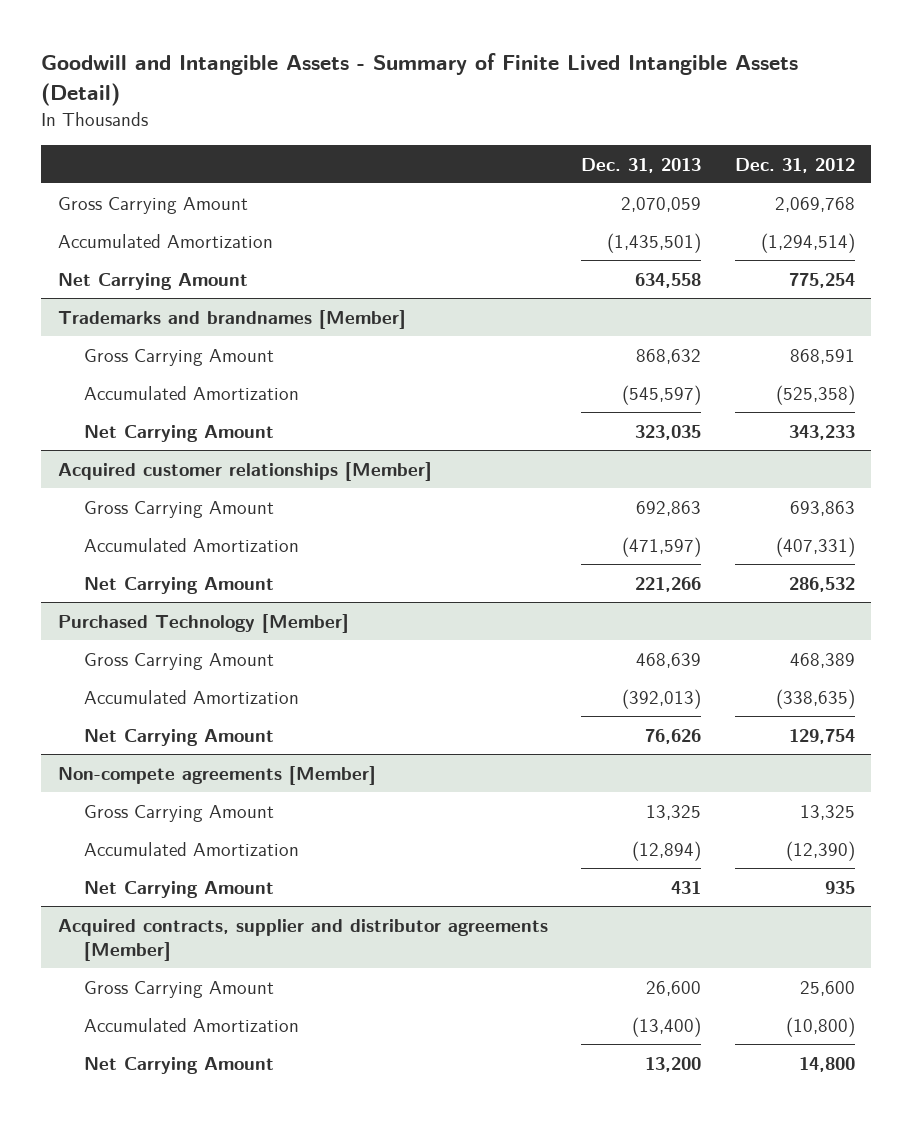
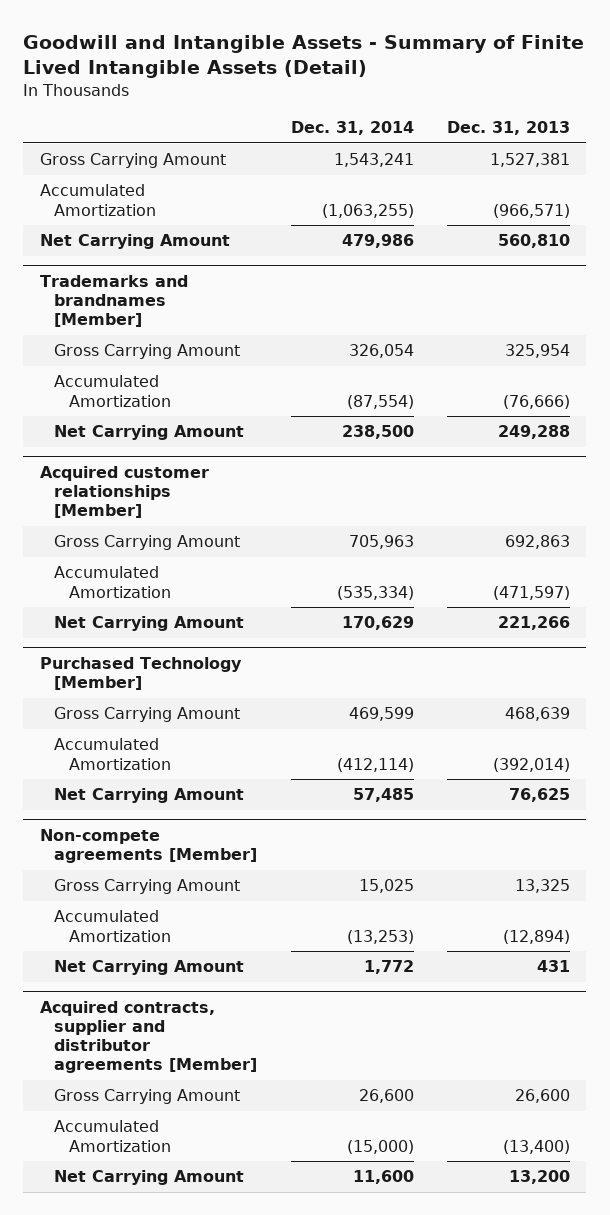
[734,157,855,173] Dec. 31, 2012 -> none
none -> [290,121,414,136] Dec. 31, 2014
[621,196,702,212] 2,070,059 -> [489,153,570,168] 1,527,381
[607,232,702,253] (1,435,501) -> [492,203,570,218] (966,571)
[635,272,702,288] 634,558 -> [497,234,570,249] 560,810
[636,348,702,364] 868,632 -> [504,344,570,359] 325,954
[622,384,702,405] (545,597) -> [502,394,570,409] (76,666)
[635,424,702,440] 323,035 -> [497,425,570,440] 249,288
[622,688,702,709] (392,013) -> [492,757,570,772] (392,014)
[645,728,702,744] 76,626 -> [508,788,570,803] 76,625

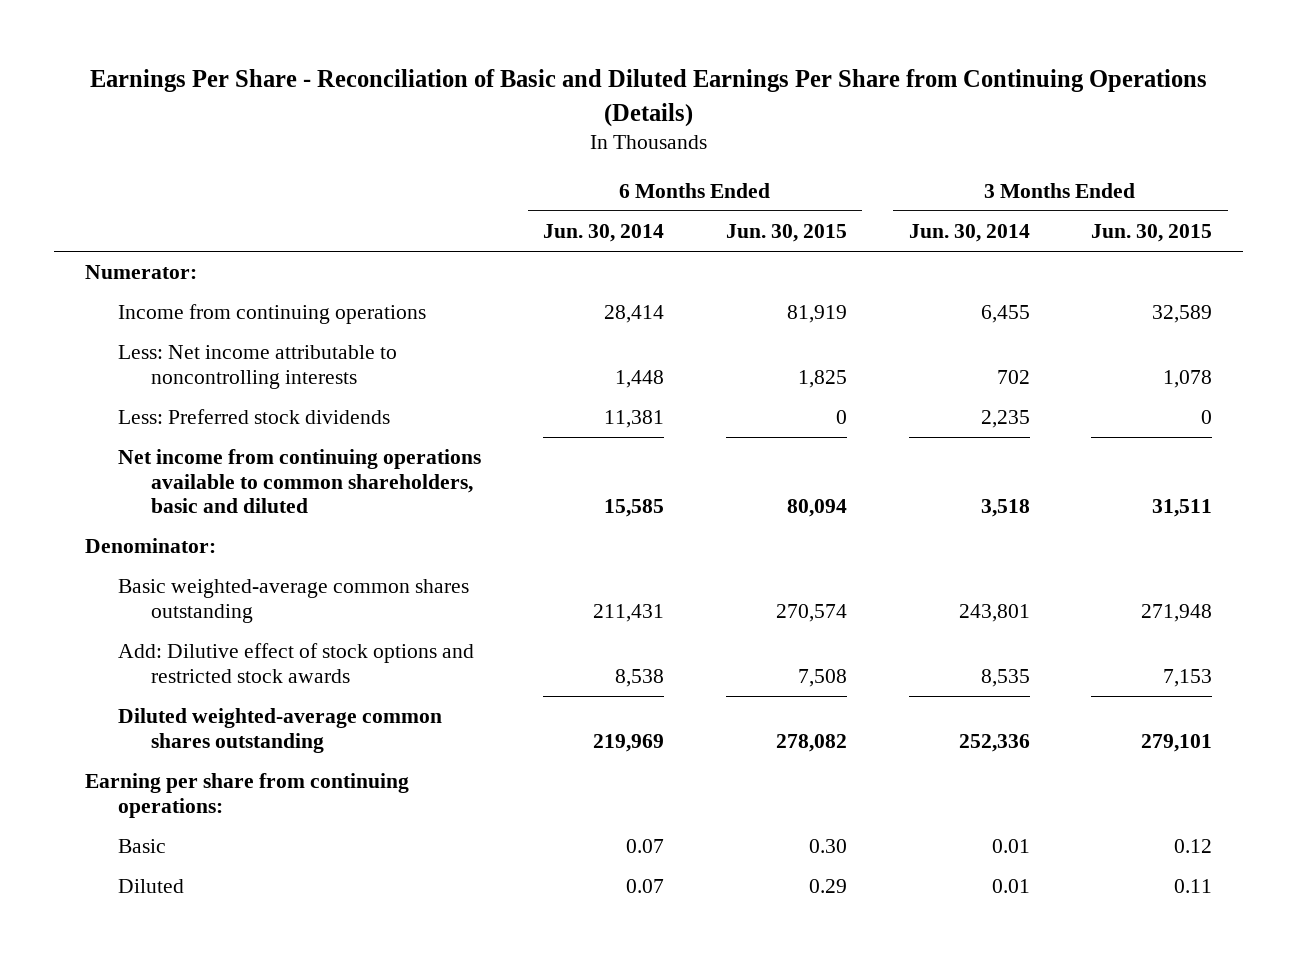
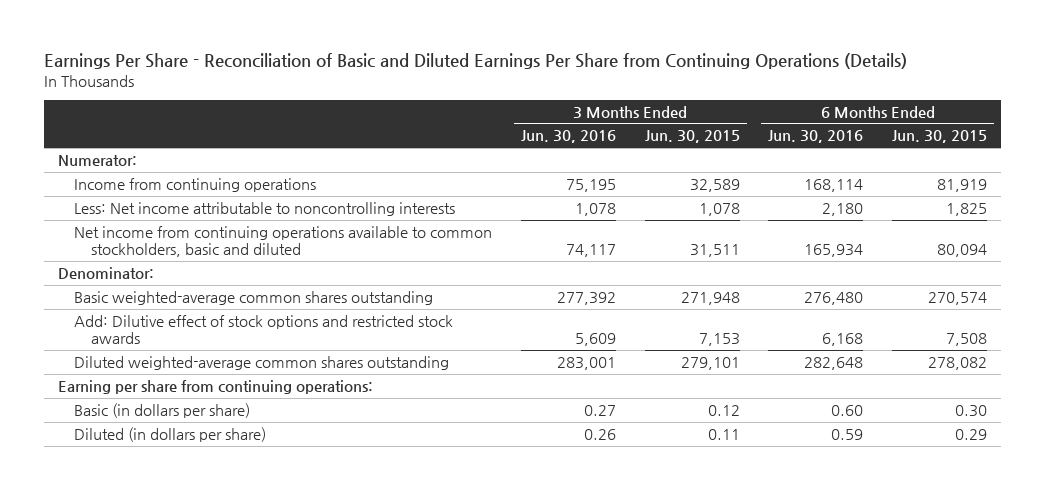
[542,223,664,242] Jun. 30, 2014 -> none
[908,223,1030,242] Jun. 30, 2014 -> none
none -> [520,130,616,144] Jun. 30, 2016
none -> [768,130,864,144] Jun. 30, 2016
[118,408,391,424] Less: Preferred stock dividends -> none
[118,448,482,514] Net income from continuing operations available to common shareholders, basic and diluted -> [74,225,493,258] Net income from continuing operations available to common stockholders, basic and diluted
[118,838,167,853] Basic -> [74,402,251,418] Basic (in dollars per share)
[118,878,185,893] Diluted -> [74,426,267,442] Diluted (in dollars per share)

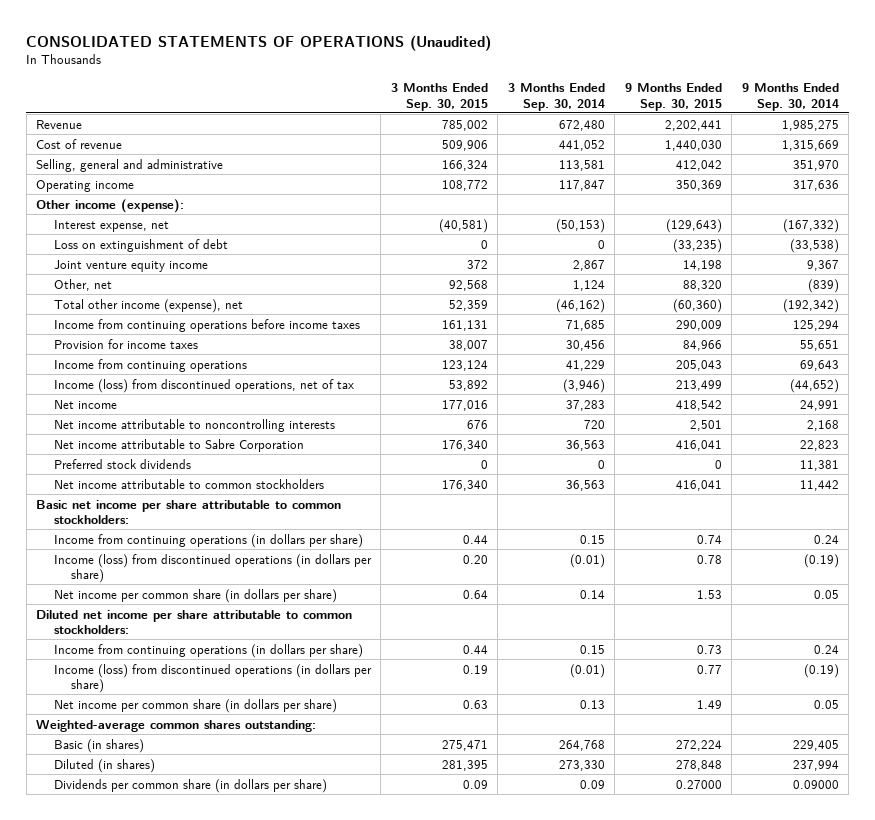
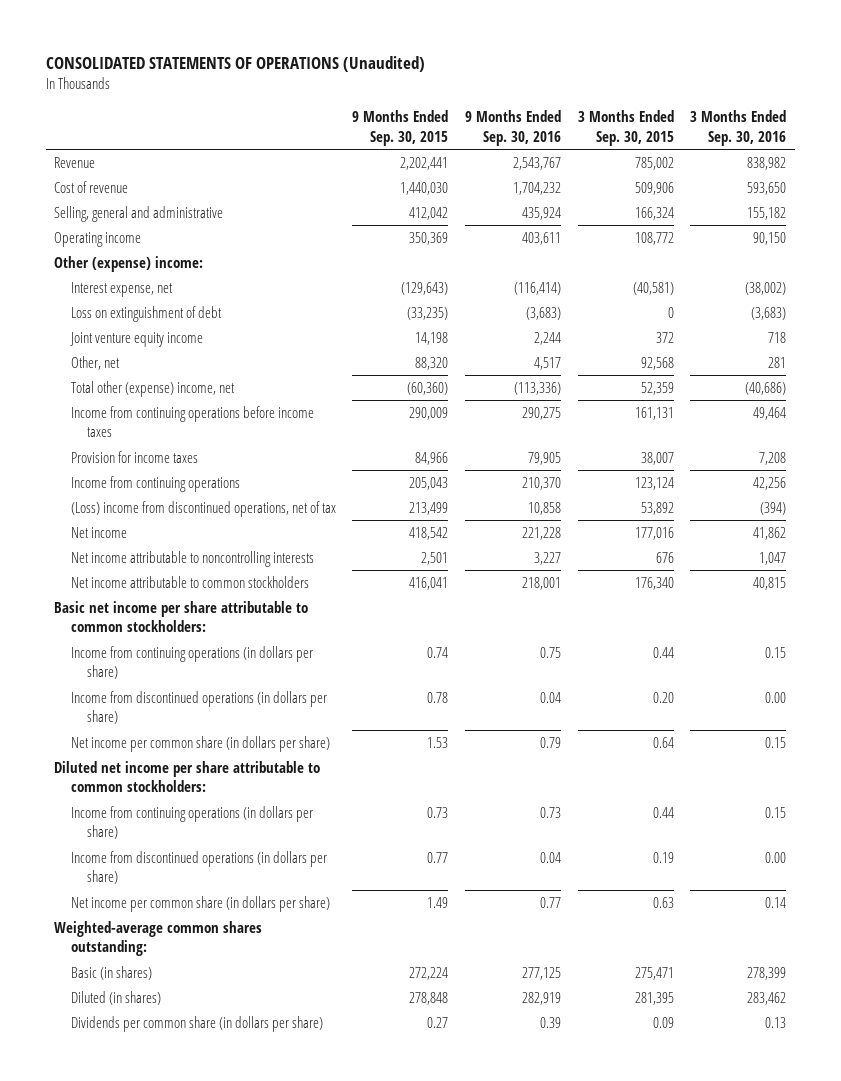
[507,83,605,111] 3 Months Ended Sep. 30, 2014 -> none
[741,83,839,111] 9 Months Ended Sep. 30, 2014 -> none
none -> [465,110,562,146] 9 Months Ended Sep. 30, 2016
none -> [690,110,787,146] 3 Months Ended Sep. 30, 2016
[36,198,185,213] Other income (expense): -> [54,256,204,273] Other (expense) income:
[53,298,243,313] Total other income (expense), net -> [70,381,235,398] Total other (expense) income, net
[53,378,354,393] Income (loss) from discontinued operations, net of tax -> [70,501,336,518] (Loss) income from discontinued operations, net of tax
[53,438,304,452] Net income attributable to Sabre Corporation -> none
[53,458,191,469] Preferred stock dividends -> none
[53,553,372,583] Income (loss) from discontinued operations (in dollars per share) -> [70,691,327,725] Income from discontinued operations (in dollars per share)
[53,663,372,693] Income (loss) from discontinued operations (in dollars per share) -> [70,851,327,885] Income from discontinued operations (in dollars per share)
[675,779,722,789] 0.27000 -> [427,1017,449,1029] 0.27

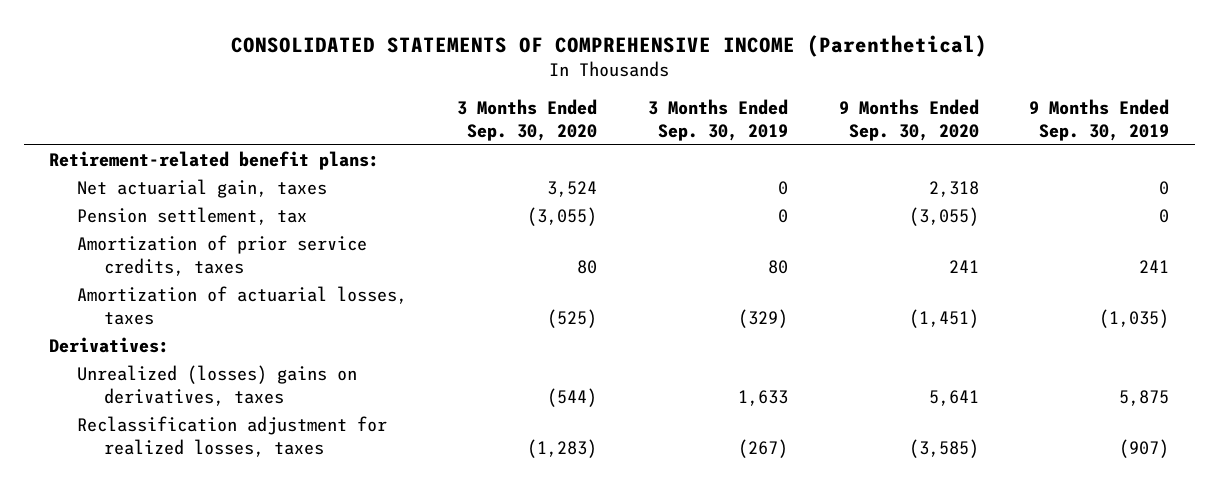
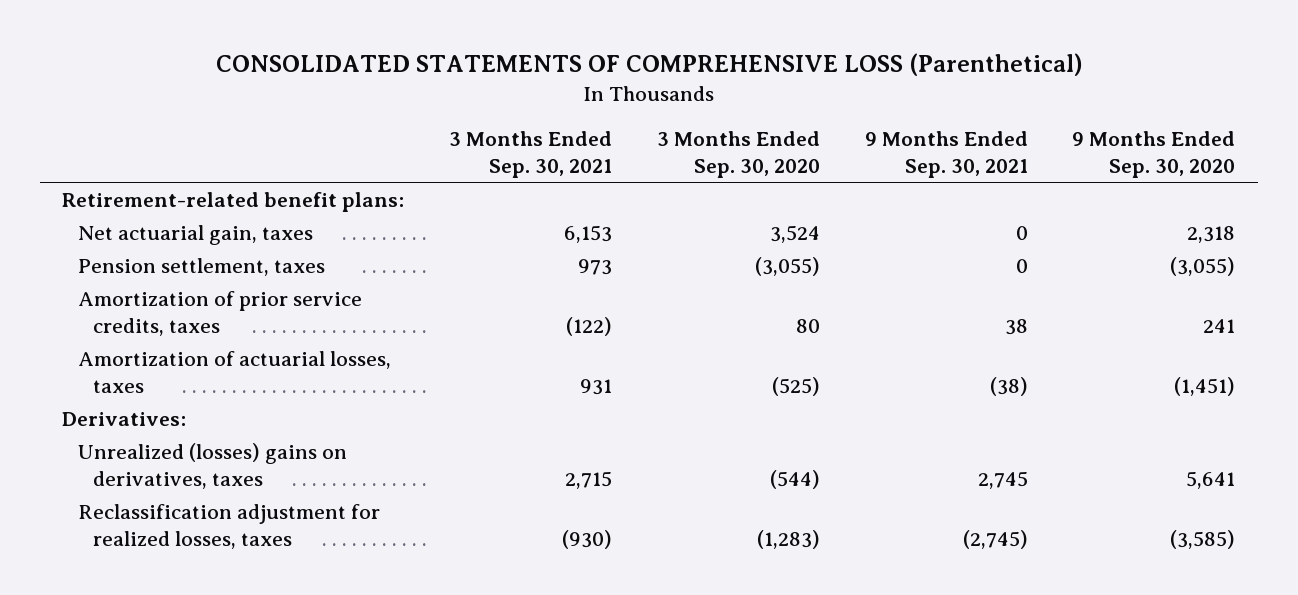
[231,34,988,57] CONSOLIDATED STATEMENTS OF COMPREHENSIVE INCOME (Parenthetical) -> [215,53,1083,77] CONSOLIDATED STATEMENTS OF COMPREHENSIVE LOSS (Parenthetical)
[648,98,789,141] 3 Months Ended Sep. 30, 2019 -> none
[1029,98,1170,141] 9 Months Ended Sep. 30, 2019 -> none
none -> [448,130,612,178] 3 Months Ended Sep. 30, 2021
none -> [864,130,1028,178] 9 Months Ended Sep. 30, 2021
[76,207,307,226] Pension settlement, tax -> [77,257,325,276] Pension settlement, taxes

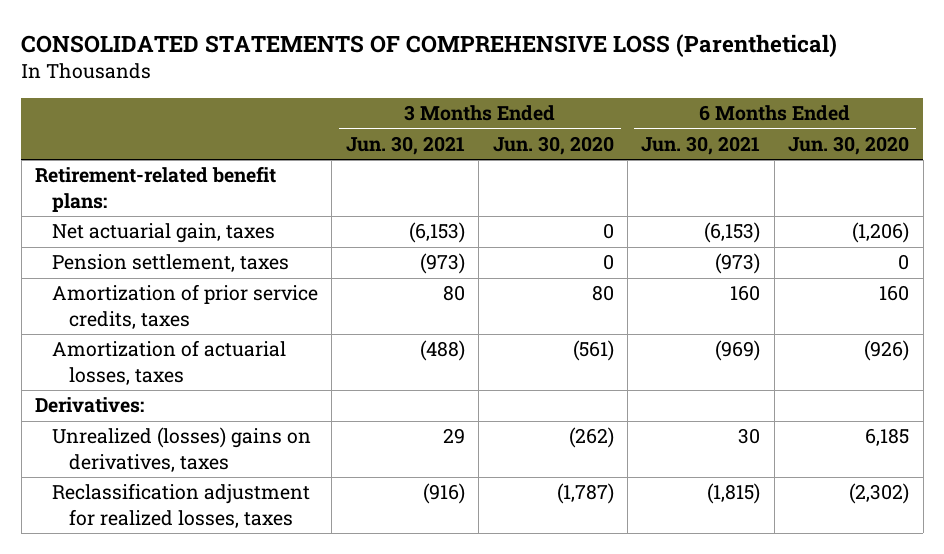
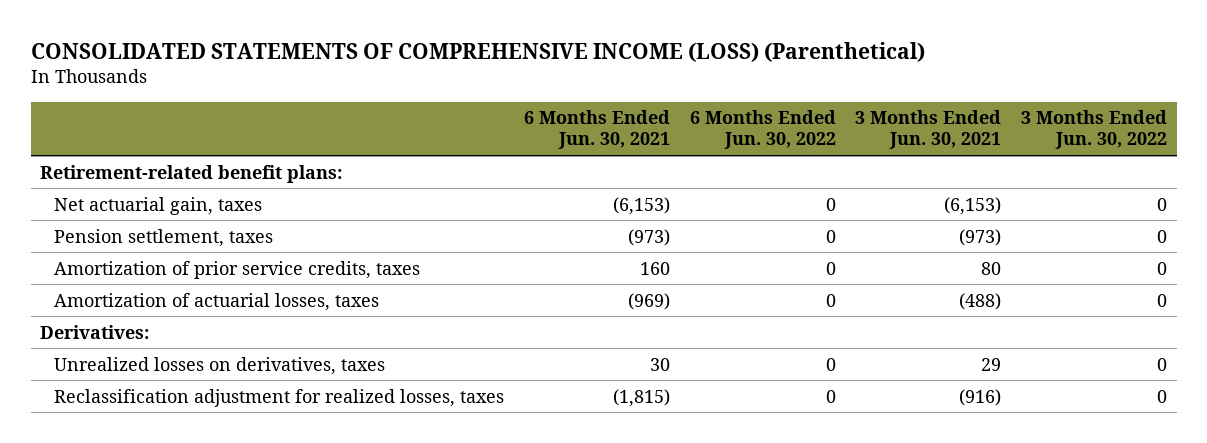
[21,33,838,57] CONSOLIDATED STATEMENTS OF COMPREHENSIVE LOSS (Parenthetical) -> [30,41,925,62] CONSOLIDATED STATEMENTS OF COMPREHENSIVE INCOME (LOSS) (Parenthetical)
[492,136,614,156] Jun. 30, 2020 -> none
[788,136,910,156] Jun. 30, 2020 -> none
none -> [689,110,836,150] 6 Months Ended Jun. 30, 2022
none -> [1020,110,1167,150] 3 Months Ended Jun. 30, 2022
[52,427,312,472] Unrealized (losses) gains on derivatives, taxes -> [54,356,386,375] Unrealized losses on derivatives, taxes

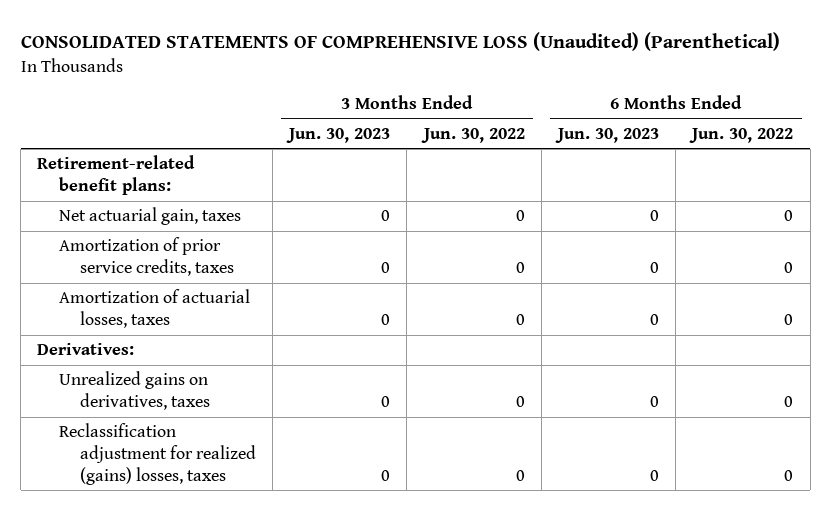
[30,41,925,62] CONSOLIDATED STATEMENTS OF COMPREHENSIVE INCOME (LOSS) (Parenthetical) -> [20,31,780,51] CONSOLIDATED STATEMENTS OF COMPREHENSIVE LOSS (Unaudited) (Parenthetical)
[523,110,670,150] 6 Months Ended Jun. 30, 2021 -> none
[855,110,1002,150] 3 Months Ended Jun. 30, 2021 -> none
none -> [286,128,391,144] Jun. 30, 2023
none -> [555,128,660,144] Jun. 30, 2023
[54,228,274,247] Pension settlement, taxes -> none
[54,356,386,375] Unrealized losses on derivatives, taxes -> [58,371,210,411] Unrealized gains on derivatives, taxes
[54,388,505,407] Reclassification adjustment for realized losses, taxes -> [58,423,256,486] Reclassification adjustment for realized (gains) losses, taxes

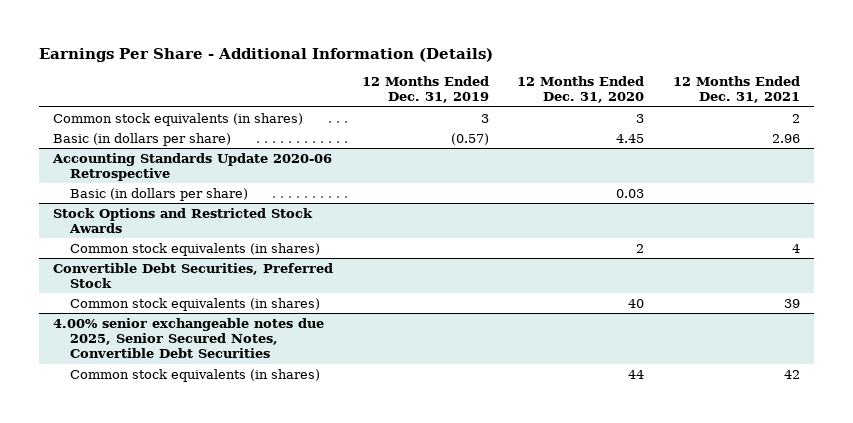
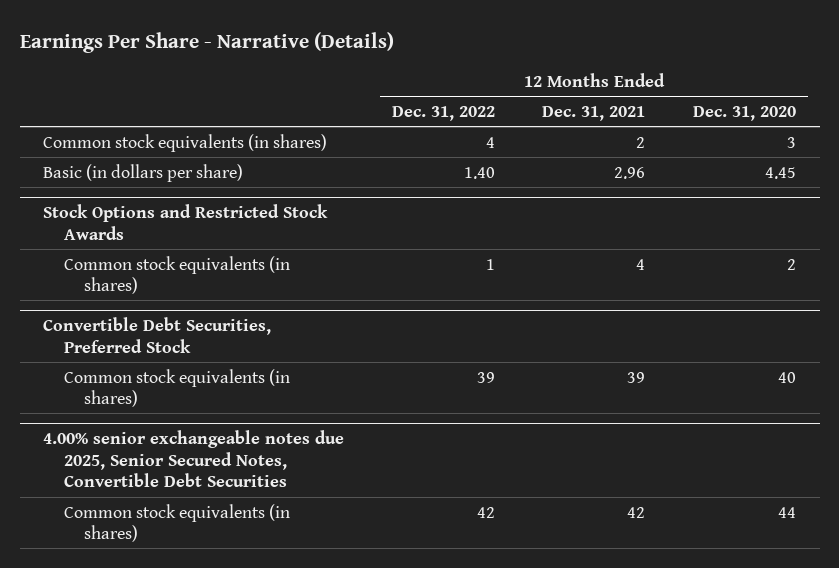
[39,47,494,62] Earnings Per Share - Additional Information (Details) -> [19,31,394,53] Earnings Per Share - Narrative (Details)
[361,75,489,104] 12 Months Ended Dec. 31, 2019 -> none
none -> [391,105,495,121] Dec. 31, 2022
[52,152,333,181] Accounting Standards Update 2020-06 Retrospective -> none
[69,187,248,201] Basic (in dollars per share) -> none

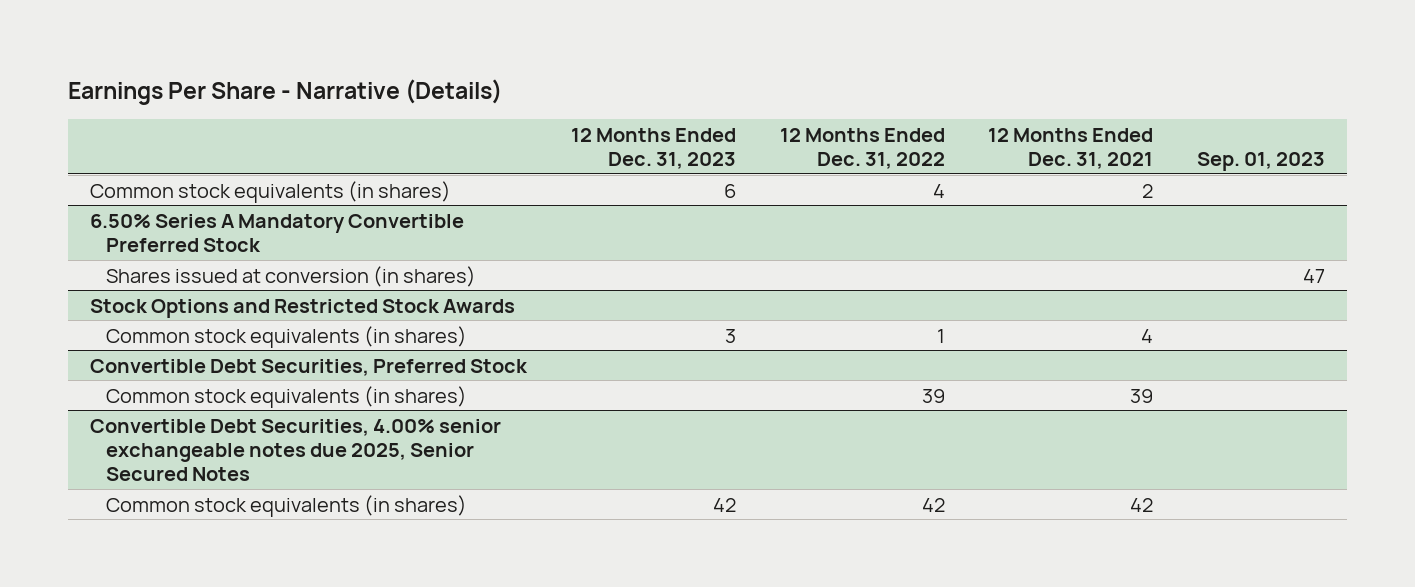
[692,105,796,121] Dec. 31, 2020 -> none
none -> [570,127,736,170] 12 Months Ended Dec. 31, 2023
none -> [1197,152,1326,172] Sep. 01, 2023
[43,163,244,182] Basic (in dollars per share) -> none
none -> [90,213,465,252] 6.50% Series A Mandatory Convertible Preferred Stock
none -> [106,265,477,287] Shares issued at conversion (in shares)
[43,430,345,488] 4.00% senior exchangeable notes due 2025, Senior Secured Notes, Convertible Debt Securities -> [90,418,502,481] Convertible Debt Securities, 4.00% senior exchangeable notes due 2025, Senior Secured Notes

